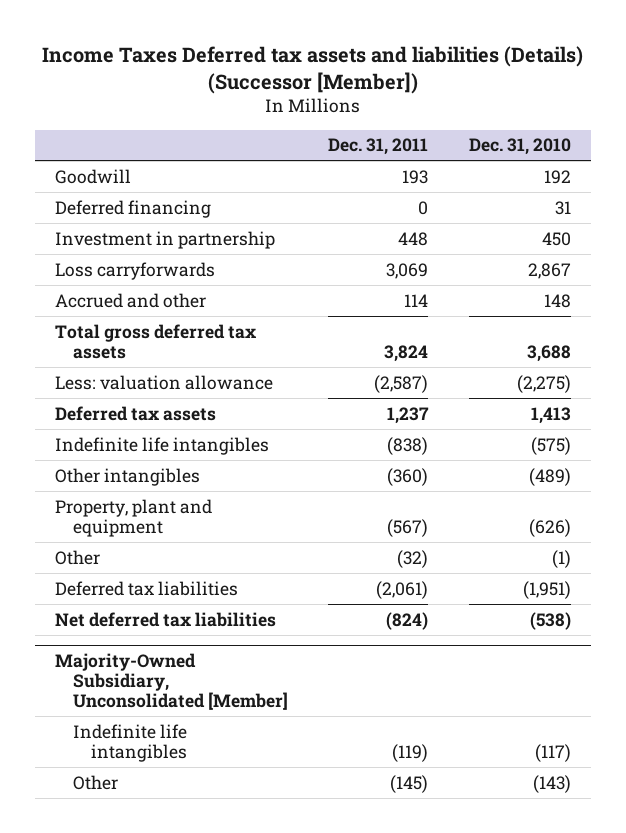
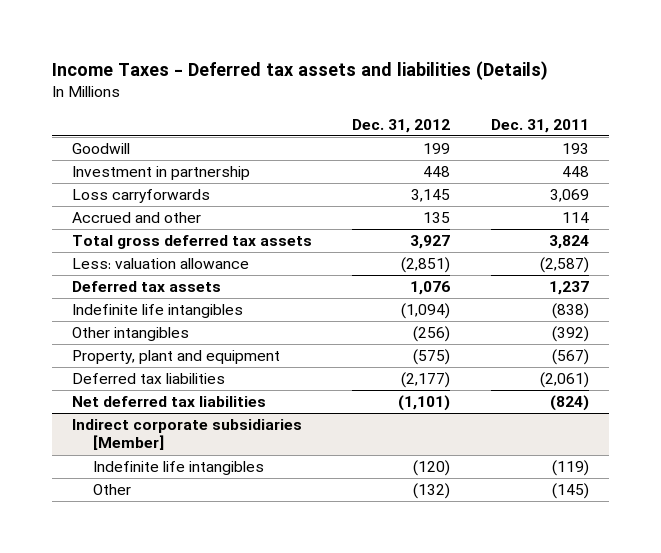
[41,45,583,94] Income Taxes Deferred tax assets and liabilities (Details) (Successor [Member]) -> [51,61,548,81] Income Taxes - Deferred tax assets and liabilities (Details)
[468,138,571,156] Dec. 31, 2010 -> none
none -> [352,118,451,133] Dec. 31, 2012
[54,199,211,218] Deferred financing -> none
[387,467,429,486] (360) -> [551,326,589,343] (392)
[54,549,100,565] Other -> none
[54,652,289,710] Majority-Owned Subsidiary, Unconsolidated [Member] -> none
none -> [72,419,303,451] Indirect corporate subsidiaries [Member]

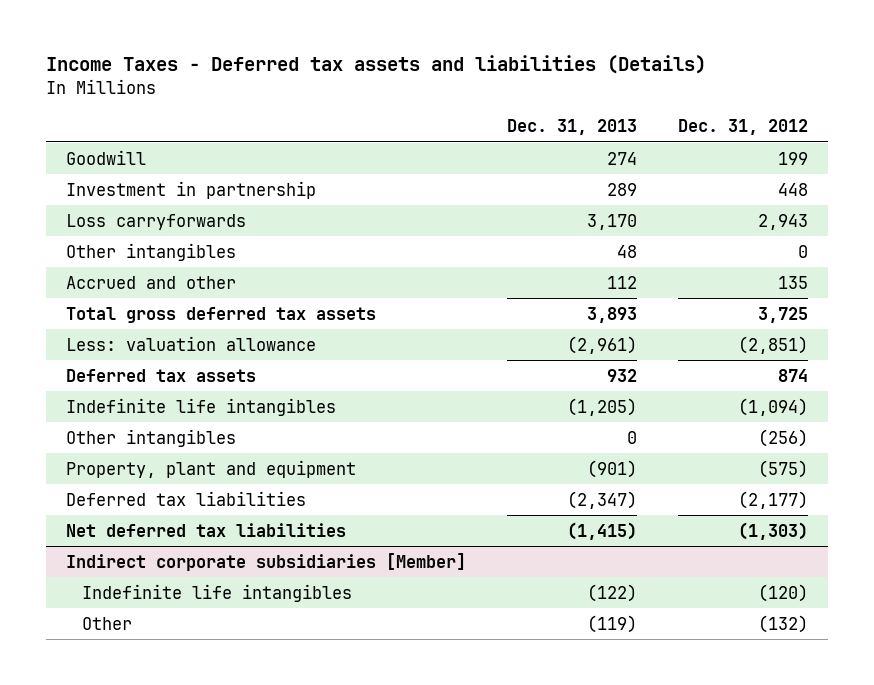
[490,118,589,133] Dec. 31, 2011 -> none
none -> [506,119,637,136] Dec. 31, 2013
[411,189,451,203] 3,145 -> [757,213,808,230] 2,943
none -> [66,242,237,261] Other intangibles
[410,235,451,250] 3,927 -> [757,306,808,323] 3,725
[410,281,451,296] 1,076 -> [777,368,808,382] 874
[398,395,451,412] (1,101) -> [737,521,808,540] (1,303)

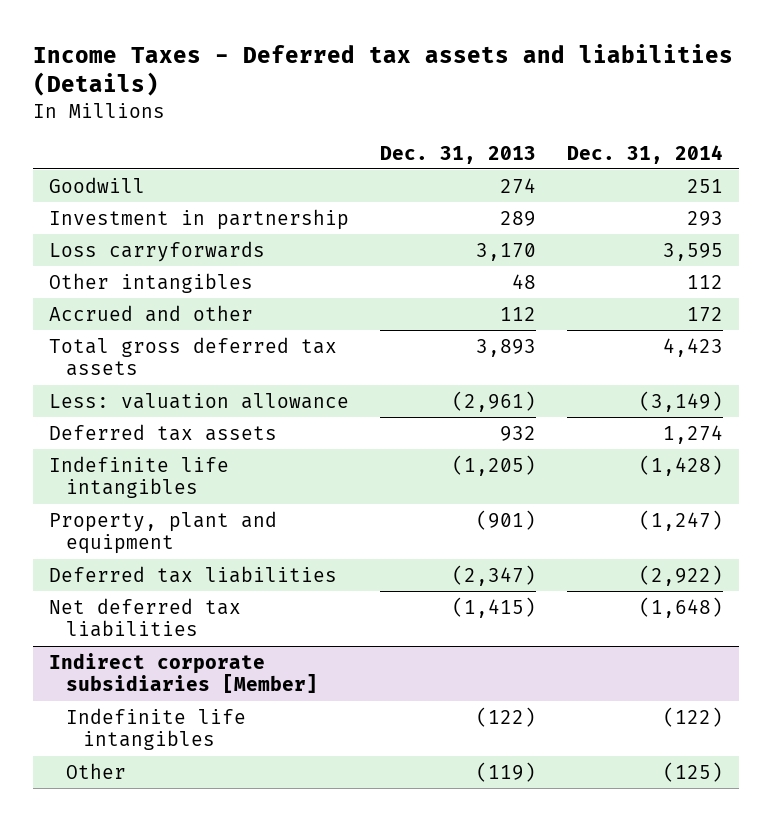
[677,119,808,136] Dec. 31, 2012 -> none
none -> [566,144,723,164] Dec. 31, 2014
[66,428,237,447] Other intangibles -> none

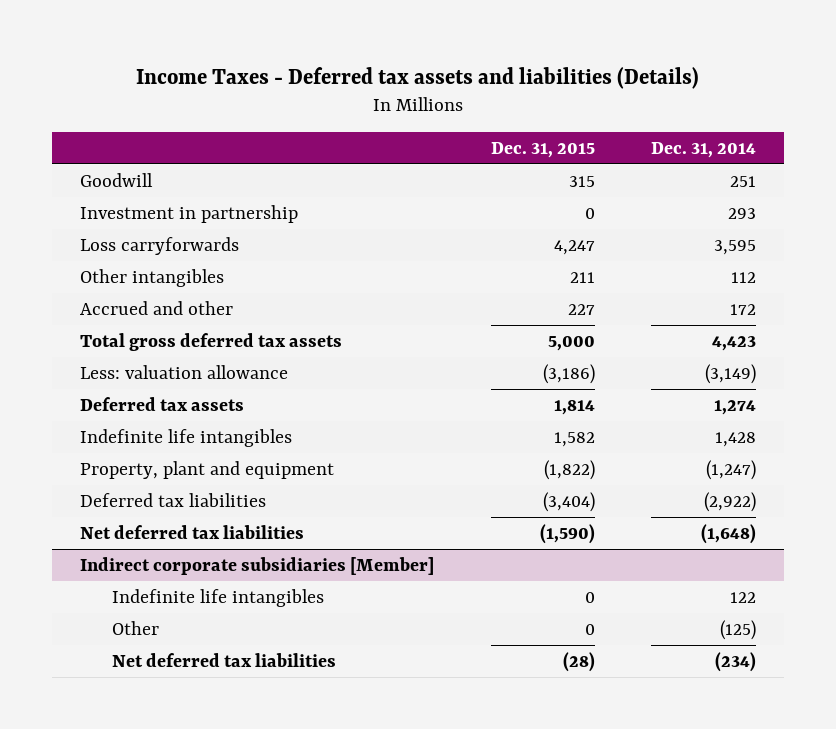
[379,145,536,164] Dec. 31, 2013 -> none
none -> [490,141,595,158] Dec. 31, 2015
[638,454,723,476] (1,428) -> [715,431,757,447] 1,428
[662,706,723,727] (122) -> [730,591,757,603] 122
none -> [112,652,337,667] Net deferred tax liabilities

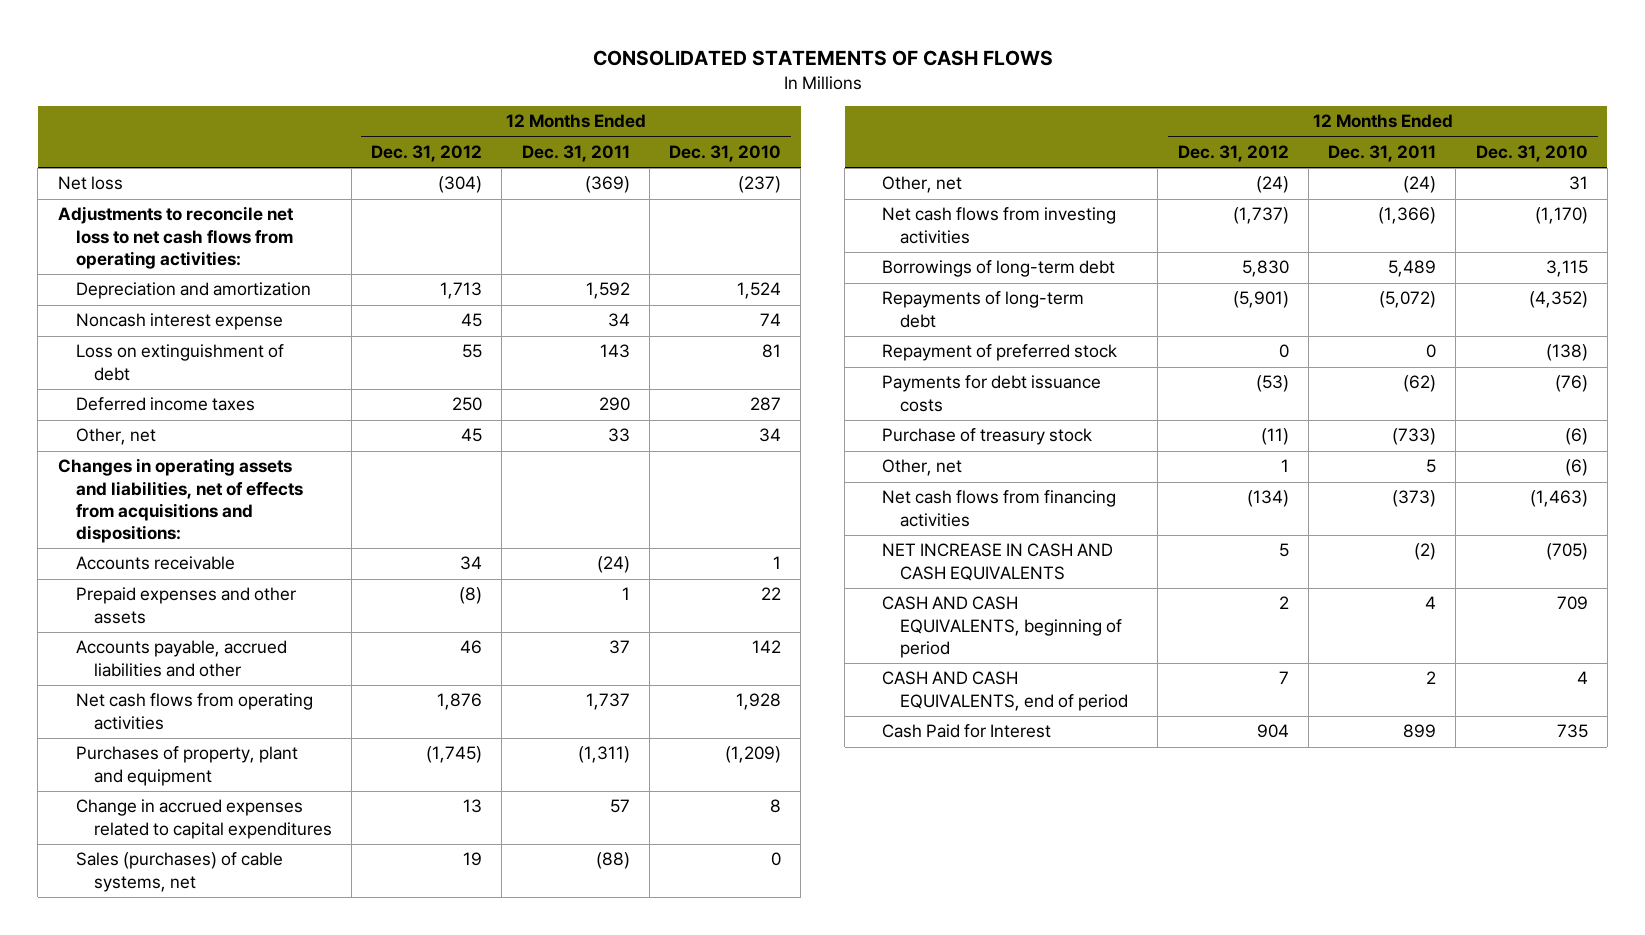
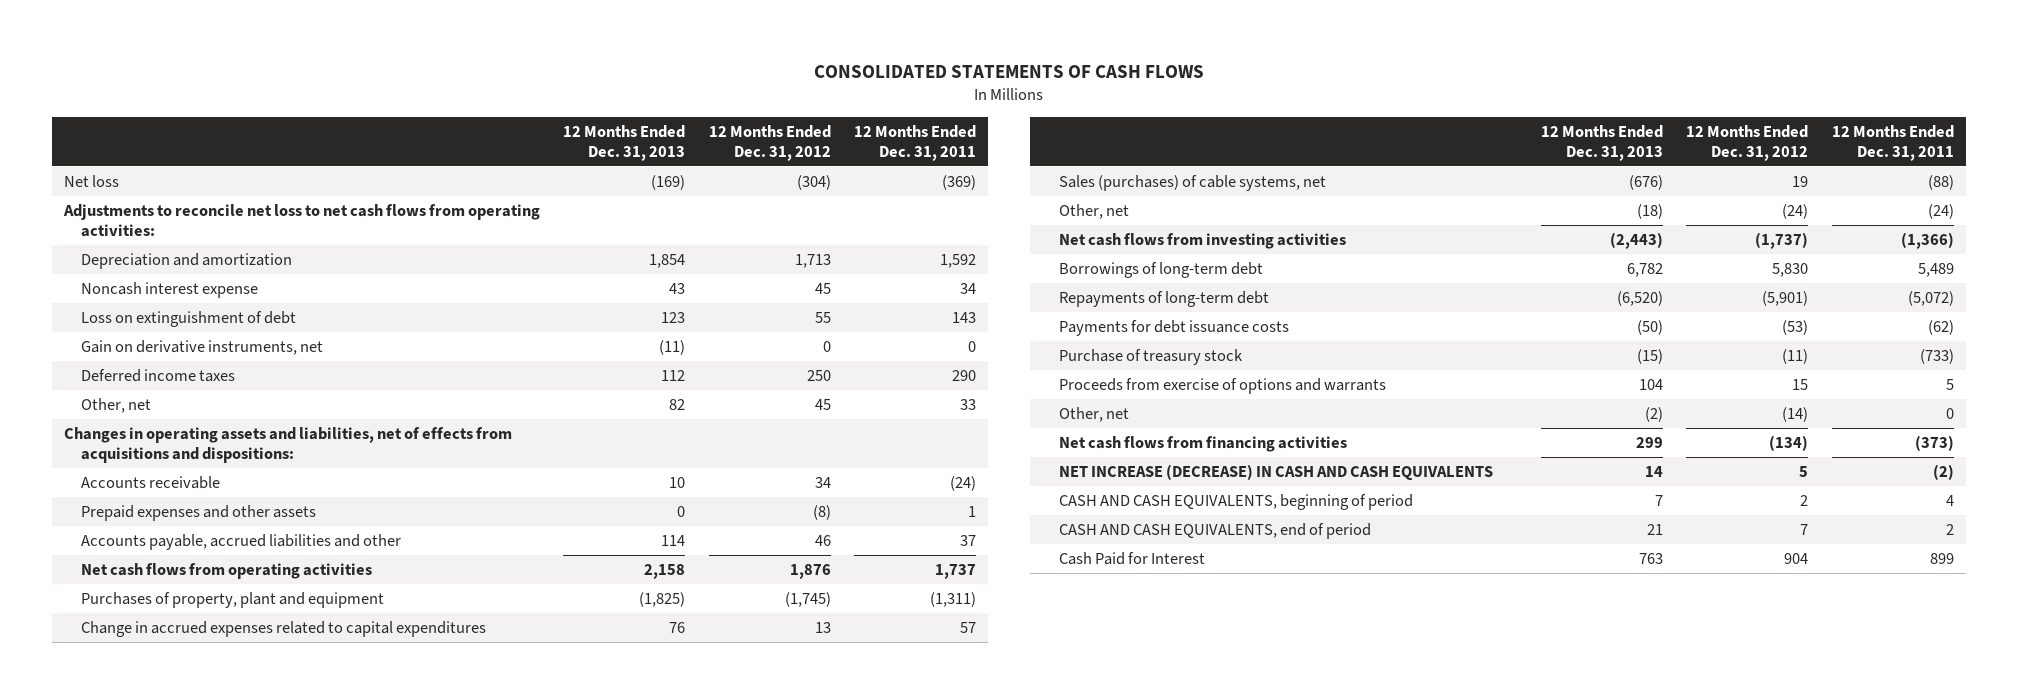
[669,145,782,163] Dec. 31, 2010 -> none
none -> [563,125,686,161] 12 Months Ended Dec. 31, 2013
none -> [81,340,324,356] Gain on derivative instruments, net
[882,344,1118,362] Repayment of preferred stock -> none
none -> [1058,378,1386,395] Proceeds from exercise of options and warrants
[1280,459,1289,473] 1 -> [1782,407,1809,423] (14)
[1426,459,1437,474] 5 -> [1945,408,1954,420] 0
[882,543,1114,581] NET INCREASE IN CASH AND CASH EQUIVALENTS -> [1058,464,1493,481] NET INCREASE (DECREASE) IN CASH AND CASH EQUIVALENTS

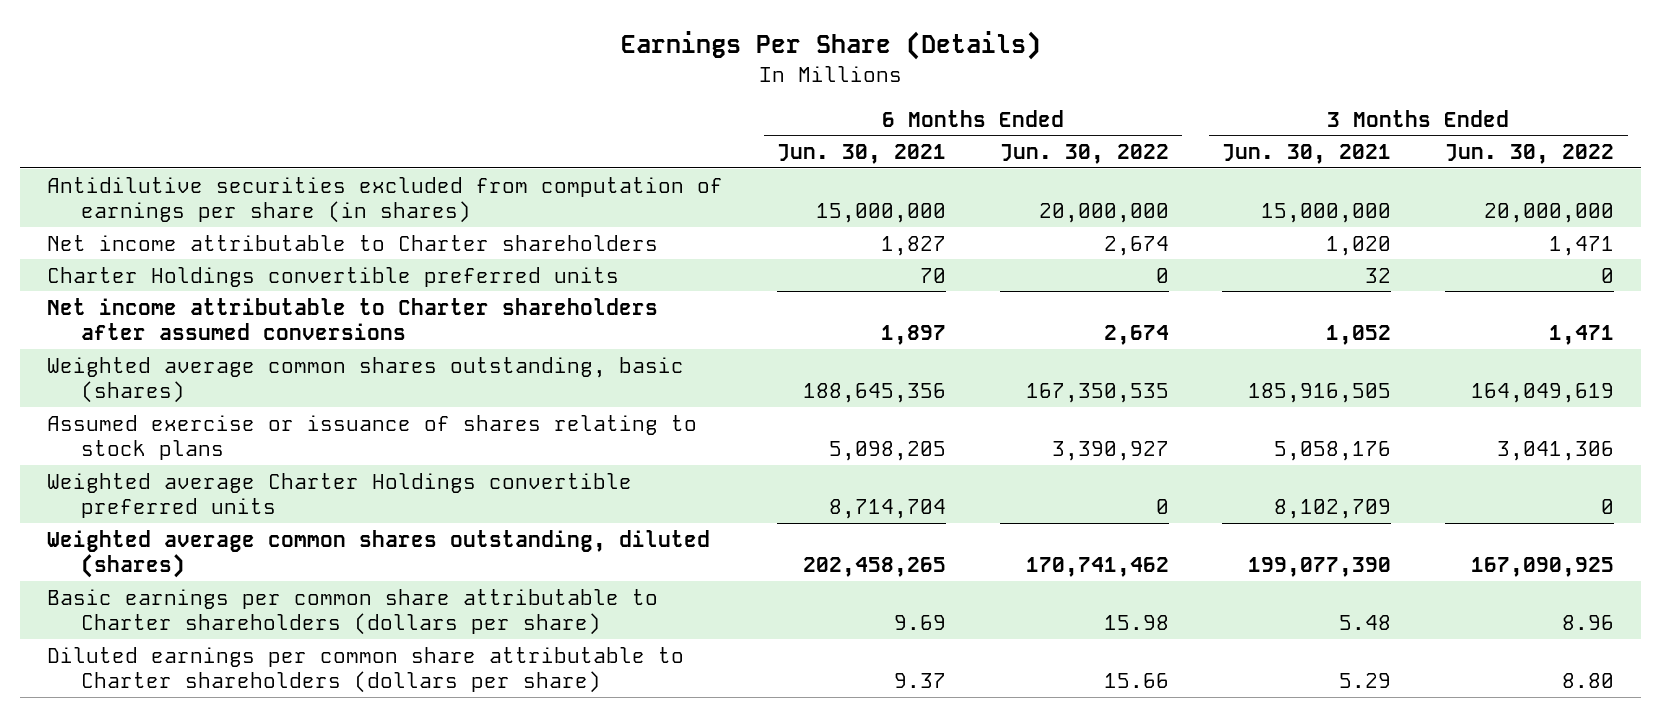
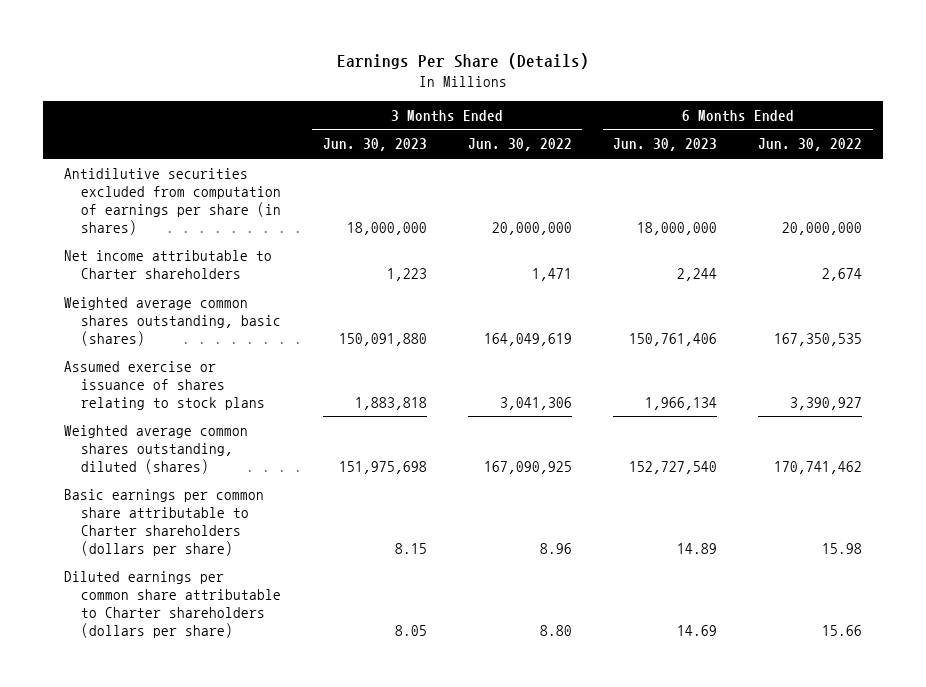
[777,144,947,165] Jun. 30, 2021 -> none
[1222,144,1392,165] Jun. 30, 2021 -> none
none -> [322,138,427,152] Jun. 30, 2023
none -> [613,138,718,152] Jun. 30, 2023
[47,266,620,287] Charter Holdings convertible preferred units -> none
[47,297,659,340] Net income attributable to Charter shareholders after assumed conversions -> none
[47,472,633,518] Weighted average Charter Holdings convertible preferred units -> none

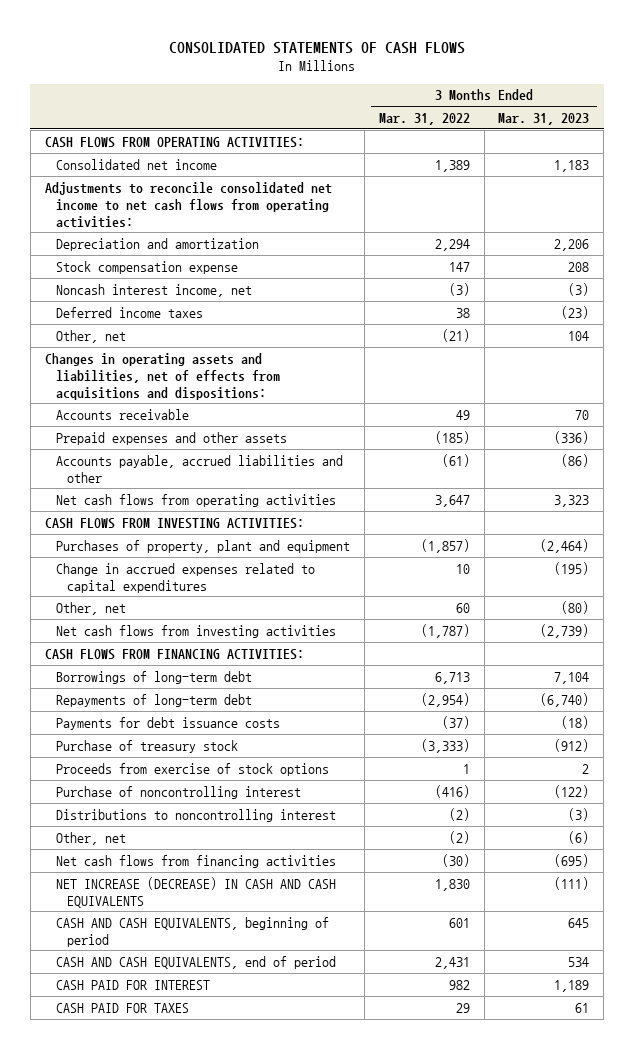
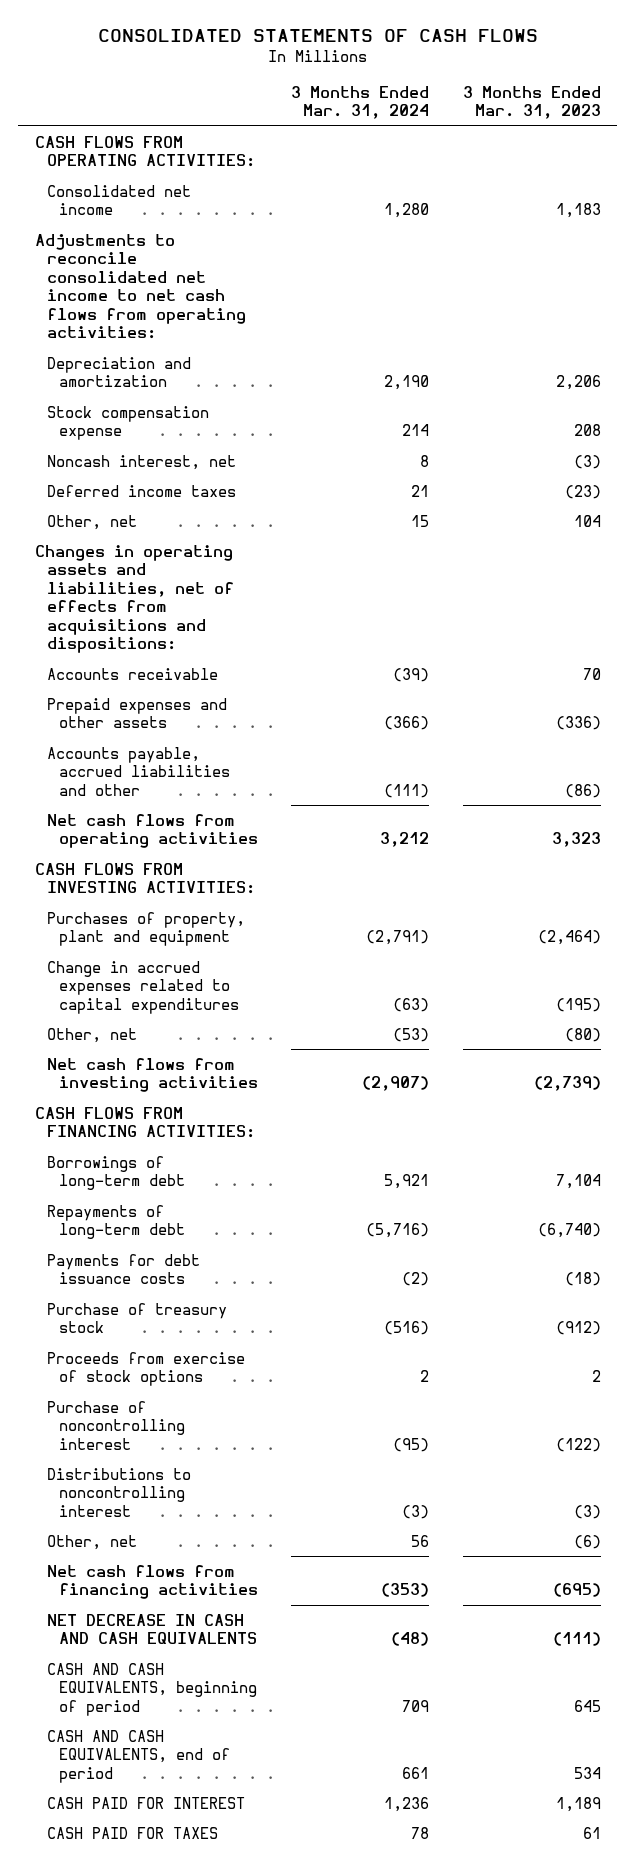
[378,112,470,125] Mar. 31, 2022 -> none
none -> [291,86,430,120] 3 Months Ended Mar. 31, 2024
[55,283,252,297] Noncash interest income, net -> [46,454,236,470] Noncash interest, net
[55,876,336,908] NET INCREASE (DECREASE) IN CASH AND CASH EQUIVALENTS -> [46,1613,258,1645] NET DECREASE IN CASH AND CASH EQUIVALENTS

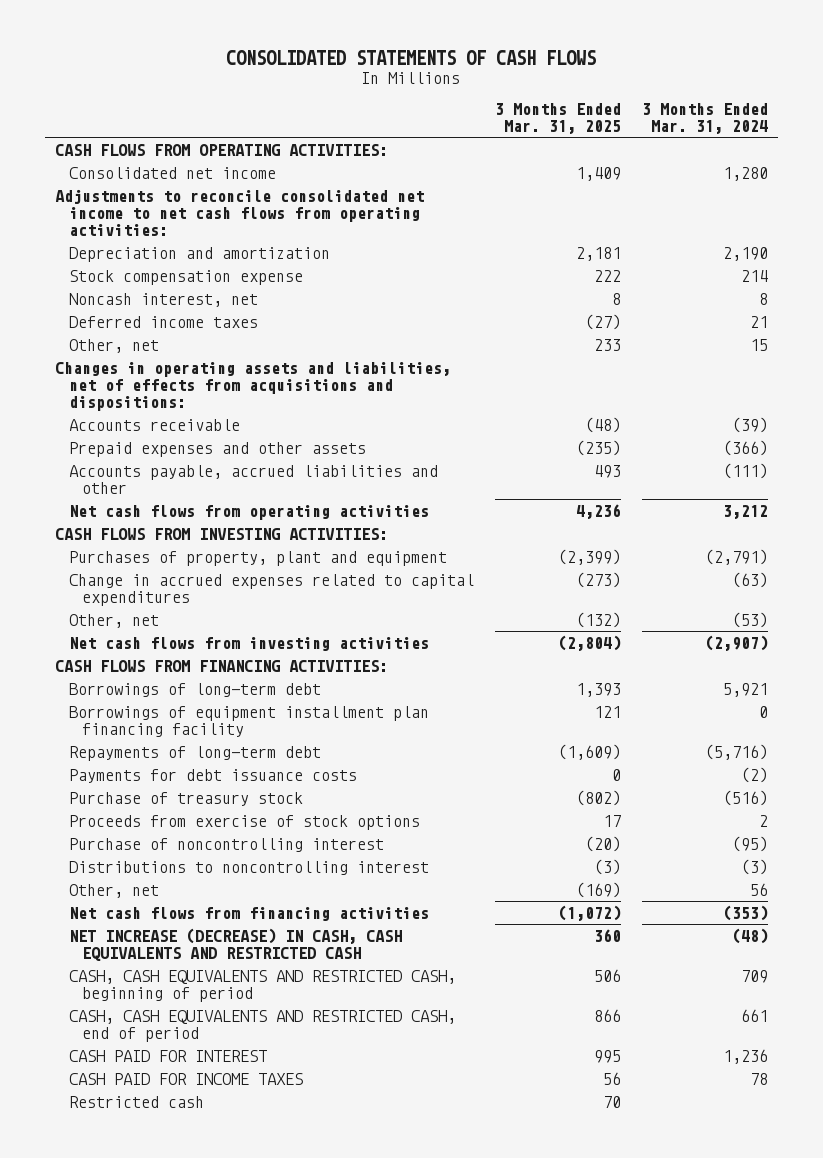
[462,86,601,120] 3 Months Ended Mar. 31, 2023 -> none
none -> [494,102,621,134] 3 Months Ended Mar. 31, 2025
none -> [68,705,429,737] Borrowings of equipment installment plan financing facility
[46,1613,258,1645] NET DECREASE IN CASH AND CASH EQUIVALENTS -> [68,927,402,961] NET INCREASE (DECREASE) IN CASH, CASH EQUIVALENTS AND RESTRICTED CASH
[46,1662,258,1716] CASH AND CASH EQUIVALENTS, beginning of period -> [68,969,456,1002] CASH, CASH EQUIVALENTS AND RESTRICTED CASH, beginning of period
[46,1729,231,1783] CASH AND CASH EQUIVALENTS, end of period -> [68,1009,456,1042] CASH, CASH EQUIVALENTS AND RESTRICTED CASH, end of period
[46,1826,218,1839] CASH PAID FOR TAXES -> [68,1072,303,1085] CASH PAID FOR INCOME TAXES
none -> [68,1095,204,1108] Restricted cash

